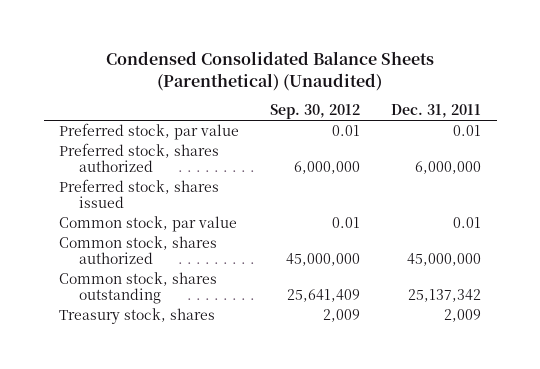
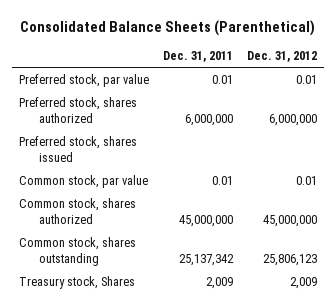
[106,51,435,91] Condensed Consolidated Balance Sheets (Parenthetical) (Unaudited) -> [20,19,316,36] Consolidated Balance Sheets (Parenthetical)
[270,104,361,120] Sep. 30, 2012 -> none
none -> [247,51,318,63] Dec. 31, 2012
[59,307,216,324] Treasury stock, shares -> [19,276,136,290] Treasury stock, Shares

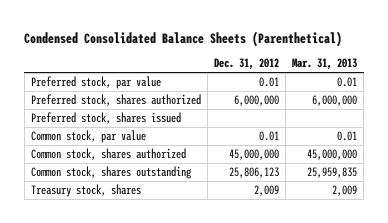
[20,19,316,36] Consolidated Balance Sheets (Parenthetical) -> [24,30,343,47] Condensed Consolidated Balance Sheets (Parenthetical)
[163,51,234,63] Dec. 31, 2011 -> none
none -> [292,58,358,71] Mar. 31, 2013
[19,276,136,290] Treasury stock, Shares -> [30,183,141,197] Treasury stock, shares

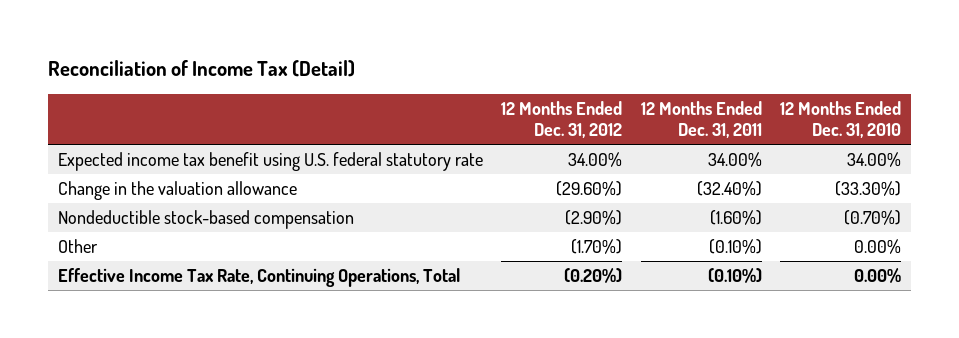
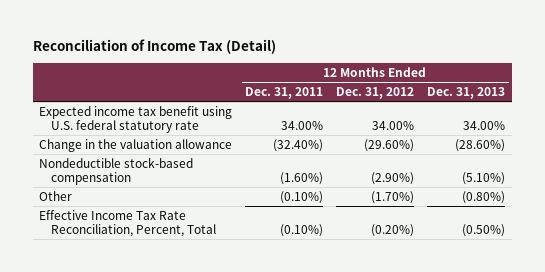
[780,100,902,139] 12 Months Ended Dec. 31, 2010 -> none
none -> [427,86,506,99] Dec. 31, 2013
[57,268,460,288] Effective Income Tax Rate, Continuing Operations, Total -> [39,209,217,237] Effective Income Tax Rate Reconciliation, Percent, Total

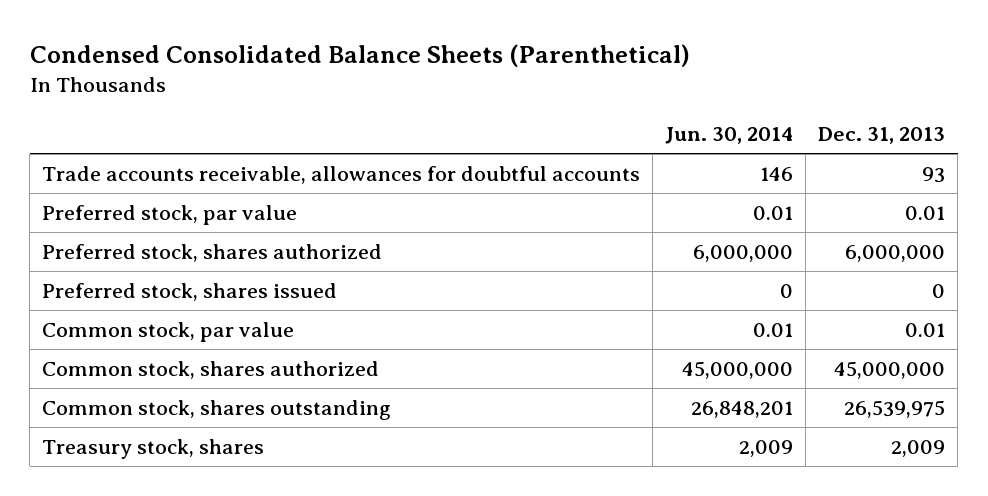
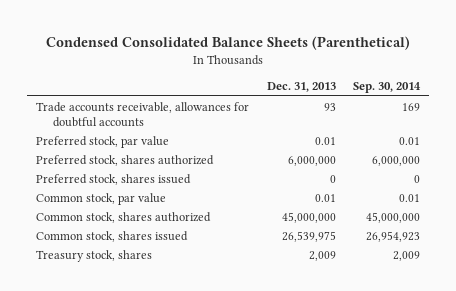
[665,127,794,145] Jun. 30, 2014 -> none
none -> [353,82,422,94] Sep. 30, 2014
[42,400,392,421] Common stock, shares outstanding -> [35,230,188,242] Common stock, shares issued

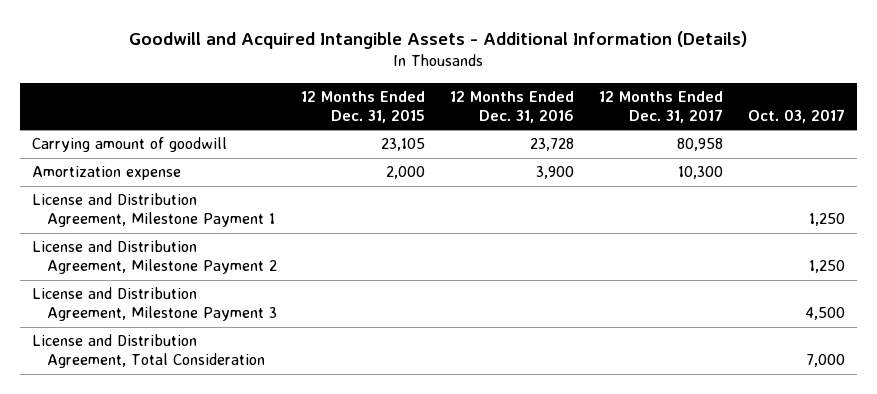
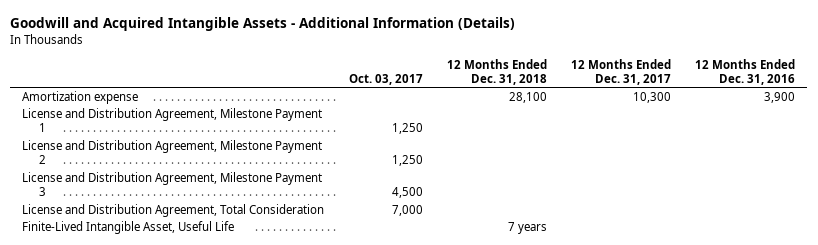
[301,91,426,123] 12 Months Ended Dec. 31, 2015 -> none
none -> [446,58,547,85] 12 Months Ended Dec. 31, 2018
[31,137,227,153] Carrying amount of goodwill -> none
none -> [22,220,235,234] Finite-Lived Intangible Asset, Useful Life

